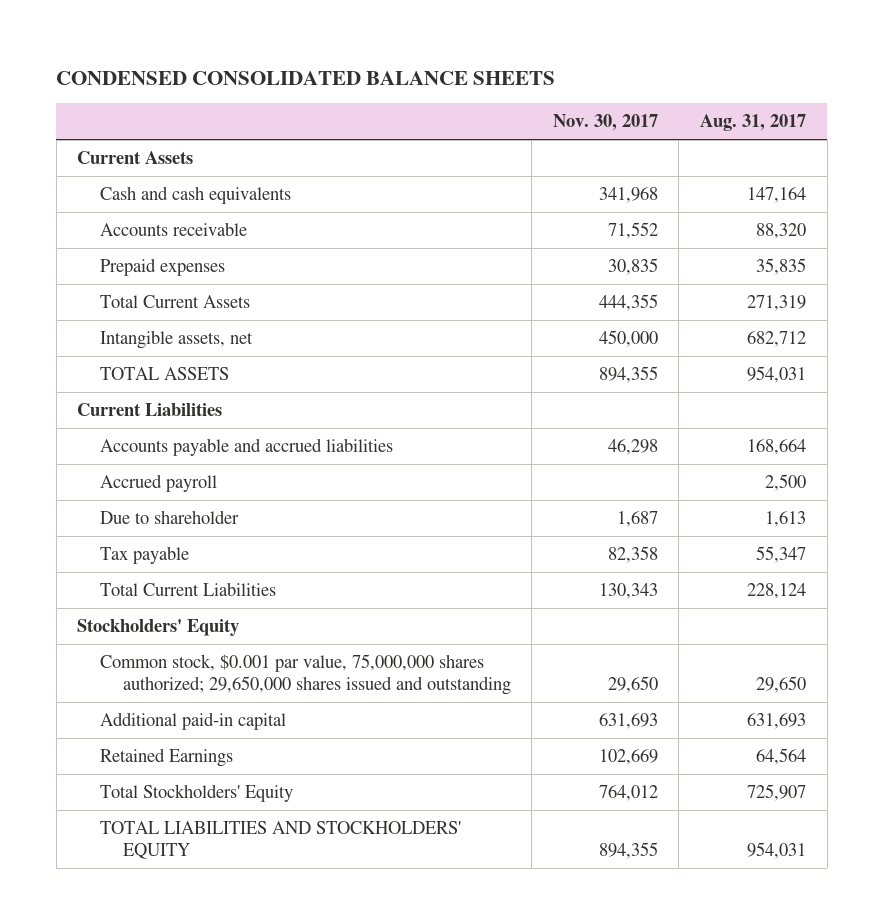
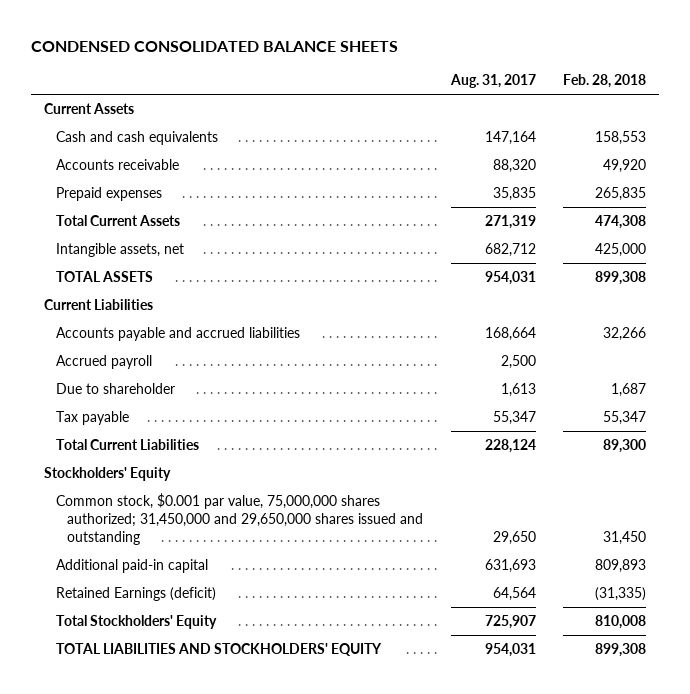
[552,114,658,132] Nov. 30, 2017 -> none
none -> [562,74,646,89] Feb. 28, 2018
[99,654,511,695] Common stock, $0.001 par value, 75,000,000 shares authorized; 29,650,000 shares issued and outstanding -> [55,493,424,545] Common stock, $0.001 par value, 75,000,000 shares authorized; 31,450,000 and 29,650,000 shares issued and outstanding
[99,748,233,768] Retained Earnings -> [55,587,216,602] Retained Earnings (deficit)

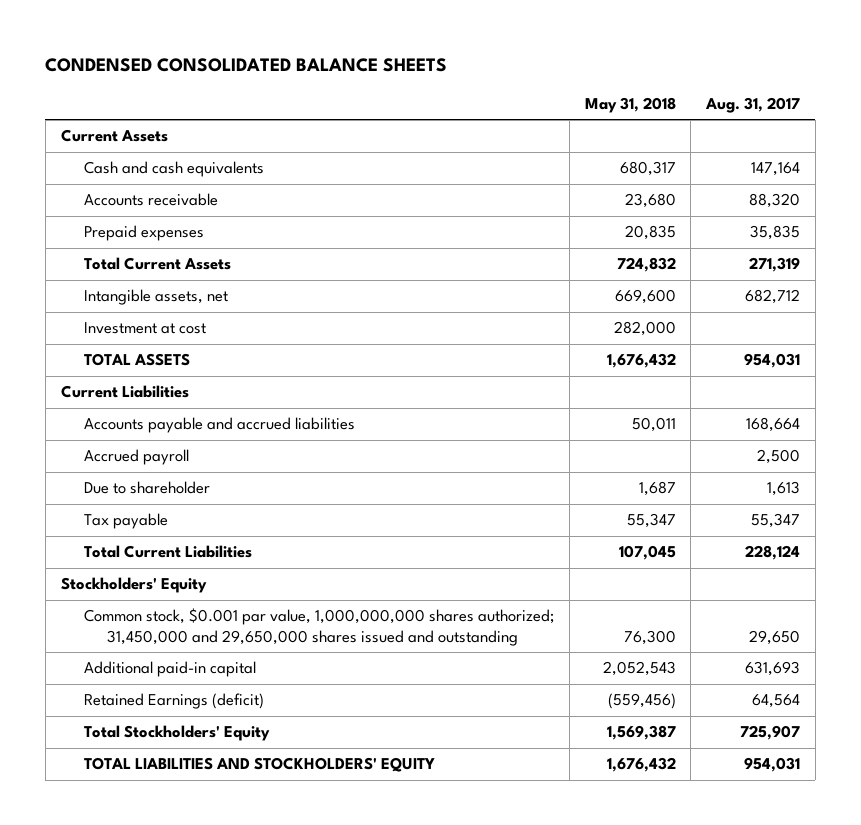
[562,74,646,89] Feb. 28, 2018 -> none
none -> [584,96,676,113] May 31, 2018
none -> [84,322,207,335] Investment at cost
[55,493,424,545] Common stock, $0.001 par value, 75,000,000 shares authorized; 31,450,000 and 29,650,000 shares issued and outstanding -> [84,608,555,646] Common stock, $0.001 par value, 1,000,000,000 shares authorized; 31,450,000 and 29,650,000 shares issued and outstanding

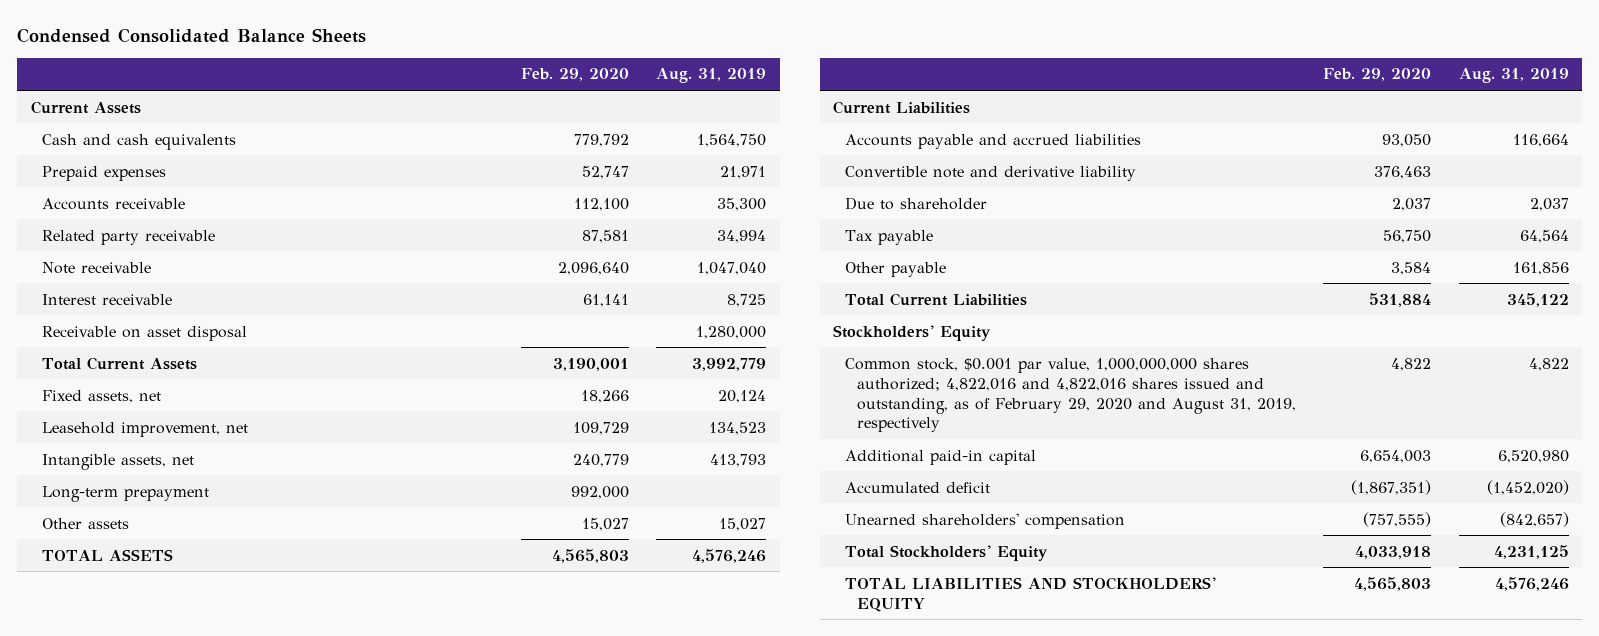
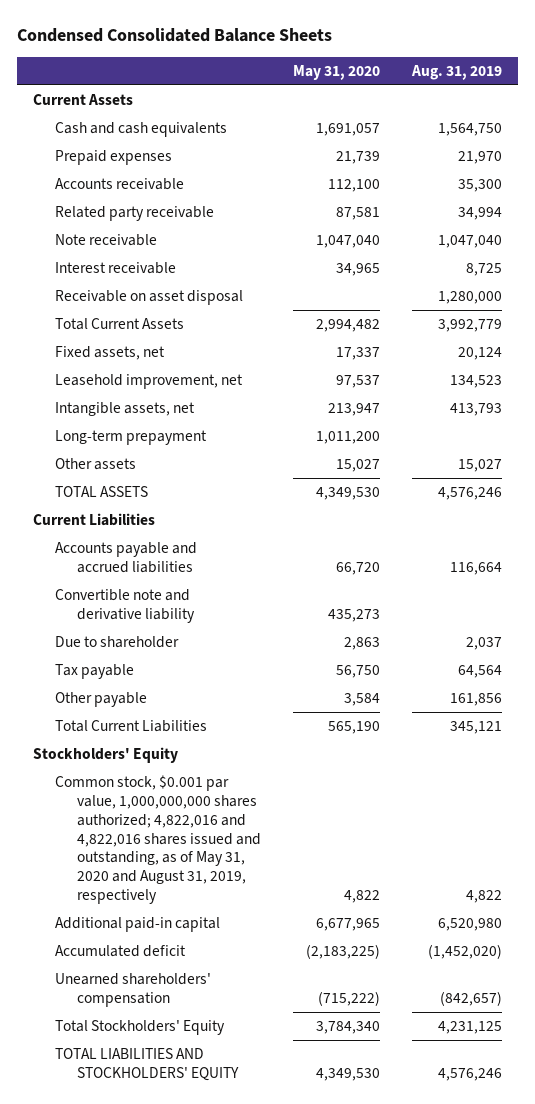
[520,68,629,82] Feb. 29, 2020 -> none
none -> [293,65,381,81] May 31, 2020
[719,165,766,179] 21,971 -> [457,151,502,165] 21,970
[1506,292,1569,307] 345,122 -> [449,721,502,735] 345,121
[845,357,1297,433] Common stock, $0.001 par value, 1,000,000,000 shares authorized; 4,822,016 and 4,822,016 shares issued and outstanding, as of February 29, 2020 and August 31, 2019, respectively -> [55,775,262,905] Common stock, $0.001 par value, 1,000,000,000 shares authorized; 4,822,016 and 4,822,016 shares issued and outstanding, as of May 31, 2020 and August 31, 2019, respectively

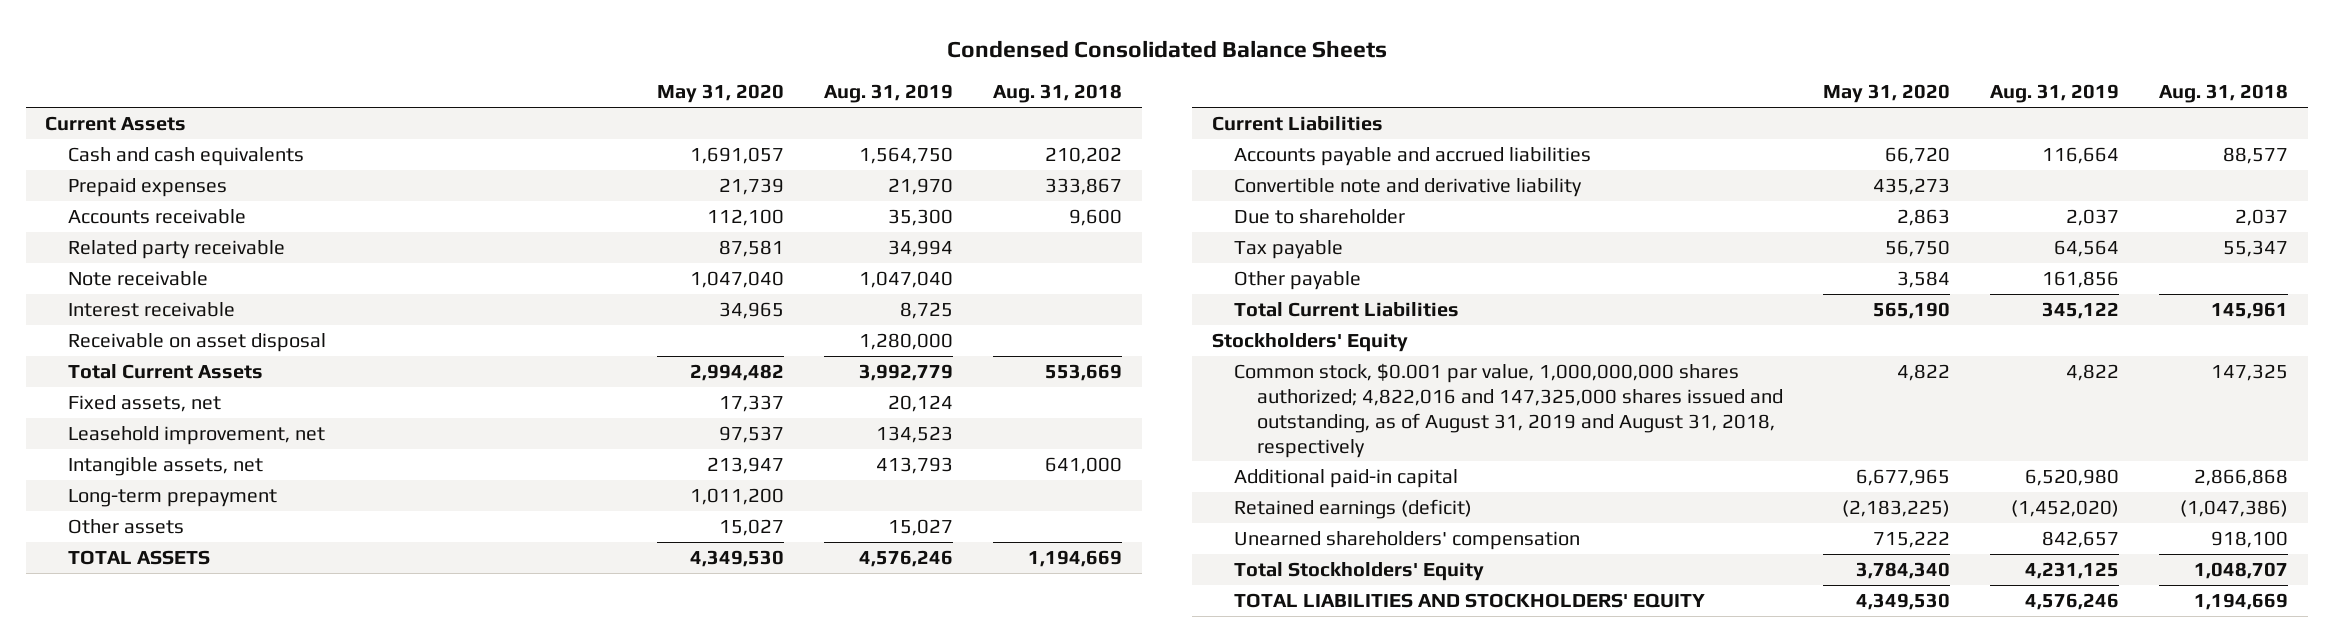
none -> [992,84,1122,104] Aug. 31, 2018
[449,721,502,735] 345,121 -> [2042,301,2120,319] 345,122
[55,775,262,905] Common stock, $0.001 par value, 1,000,000,000 shares authorized; 4,822,016 and 4,822,016 shares issued and outstanding, as of May 31, 2020 and August 31, 2019, respectively -> [1234,362,1784,458] Common stock, $0.001 par value, 1,000,000,000 shares authorized; 4,822,016 and 147,325,000 shares issued and outstanding, as of August 31, 2019 and August 31, 2018, respectively
[55,945,187,958] Accumulated deficit -> [1234,498,1473,519] Retained earnings (deficit)
[318,990,381,1006] (715,222) -> [1873,530,1951,548] 715,222
[439,990,502,1006] (842,657) -> [2042,530,2120,548] 842,657

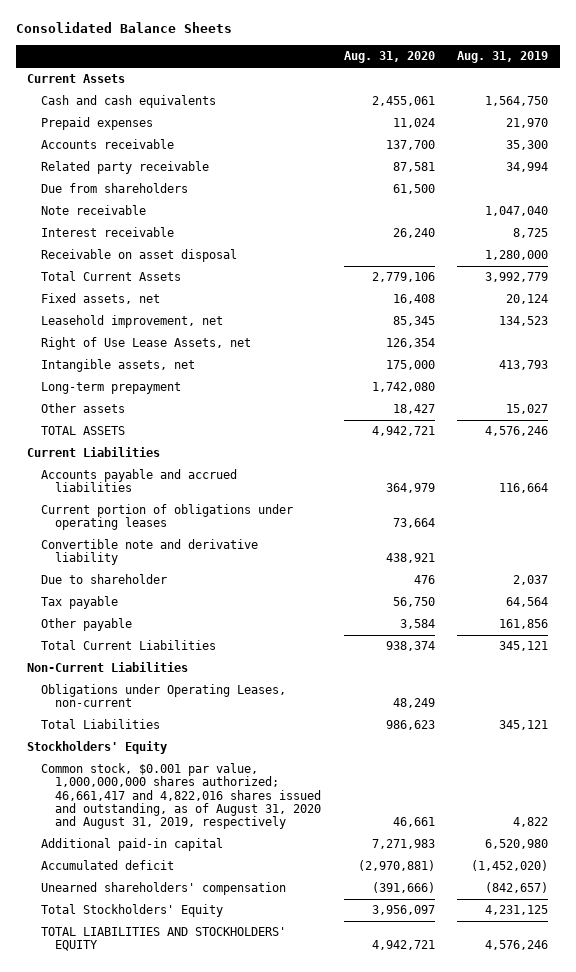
[946,39,1387,58] Condensed Consolidated Balance Sheets -> [15,22,232,34] Consolidated Balance Sheets
[656,84,784,104] May 31, 2020 -> none
[992,84,1122,104] Aug. 31, 2018 -> none
none -> [343,51,435,64] Aug. 31, 2020
none -> [41,183,189,194] Due from shareholders
none -> [41,337,252,351] Right of Use Lease Assets, net
none -> [41,504,294,531] Current portion of obligations under operating leases
[2042,301,2120,319] 345,122 -> [499,641,549,652] 345,121
none -> [27,662,189,673] Non-Current Liabilities
none -> [41,684,287,708] Obligations under Operating Leases, non-current
none -> [41,719,161,730] Total Liabilities
[1234,362,1784,458] Common stock, $0.001 par value, 1,000,000,000 shares authorized; 4,822,016 and 147,325,000 shares issued and outstanding, as of August 31, 2019 and August 31, 2018, respectively -> [41,763,322,830] Common stock, $0.001 par value, 1,000,000,000 shares authorized; 46,661,417 and 4,822,016 shares issued and outstanding, as of August 31, 2020 and August 31, 2019, respectively
[1234,498,1473,519] Retained earnings (deficit) -> [41,860,175,871] Accumulated deficit
[2042,530,2120,548] 842,657 -> [485,882,549,894] (842,657)

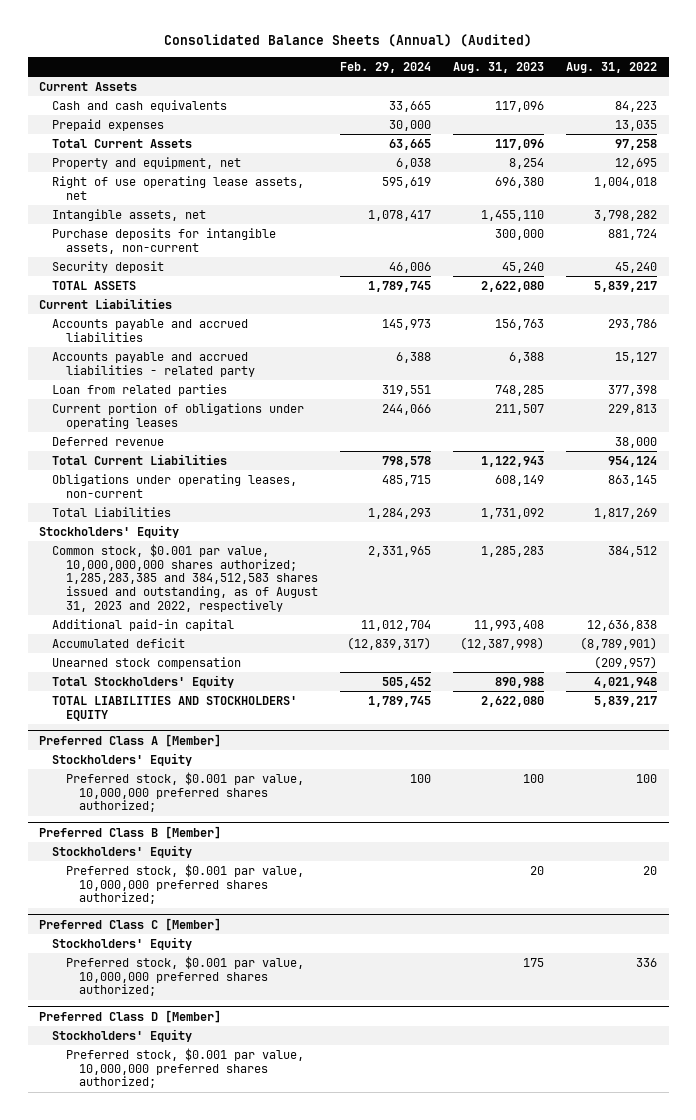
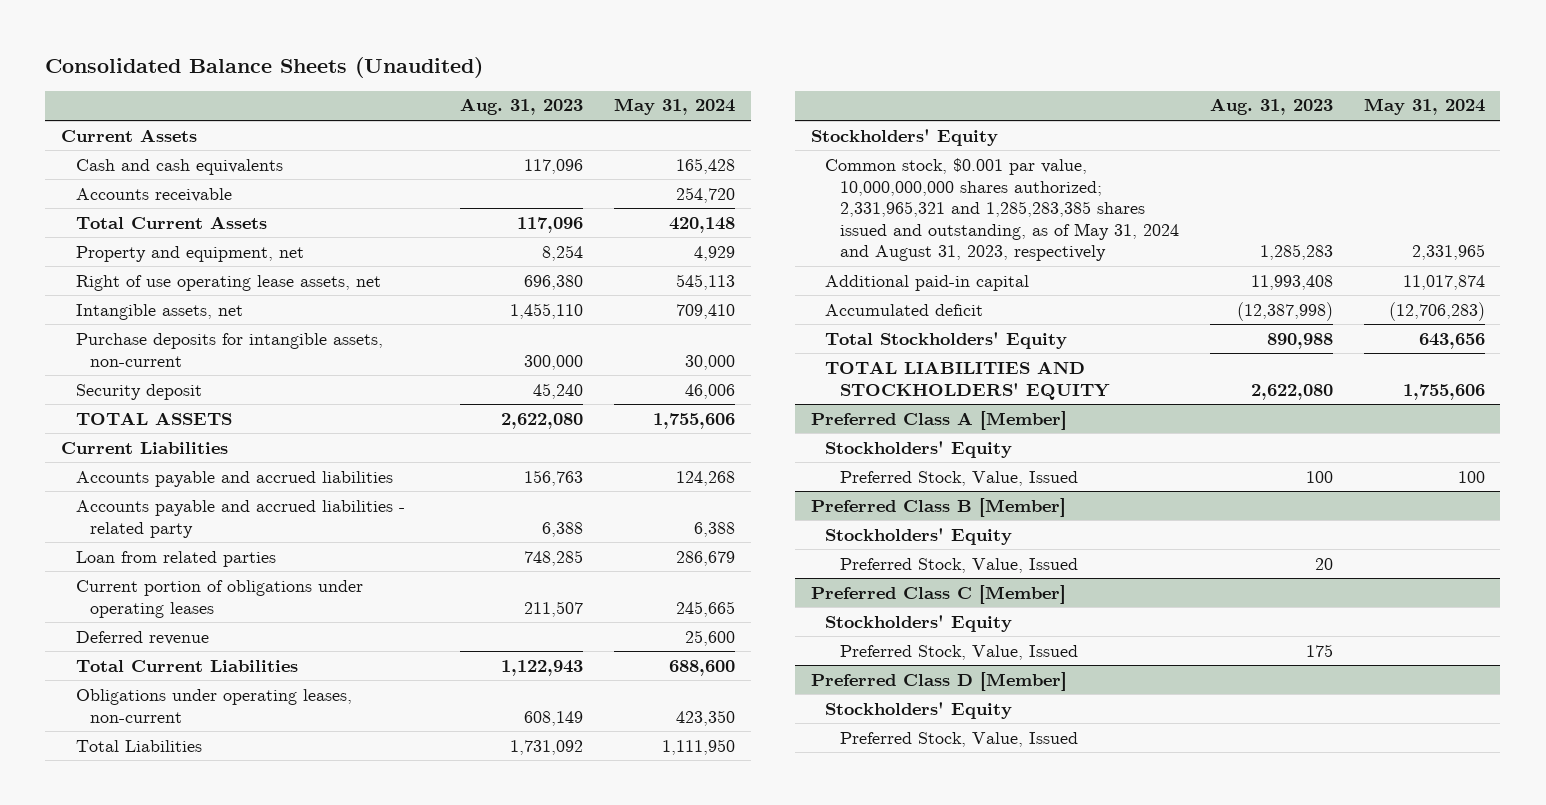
[164,34,533,48] Consolidated Balance Sheets (Annual) (Audited) -> [45,56,484,78] Consolidated Balance Sheets (Unaudited)
[339,61,431,73] Feb. 29, 2024 -> none
[566,61,658,73] Aug. 31, 2022 -> none
none -> [614,98,736,116] May 31, 2024
[52,118,165,131] Prepaid expenses -> none
none -> [75,187,232,202] Accounts receivable
[52,543,318,612] Common stock, $0.001 par value, 10,000,000,000 shares authorized; 1,285,283,385 and 384,512,583 shares issued and outstanding, as of August 31, 2023 and 2022, respectively -> [825,157,1180,262] Common stock, $0.001 par value, 10,000,000,000 shares authorized; 2,331,965,321 and 1,285,283,385 shares issued and outstanding, as of May 31, 2024 and August 31, 2023, respectively
[52,656,242,669] Unearned stock compensation -> none
[65,771,304,813] Preferred stock, $0.001 par value, 10,000,000 preferred shares authorized; -> [840,470,1079,486] Preferred Stock, Value, Issued
[65,863,304,905] Preferred stock, $0.001 par value, 10,000,000 preferred shares authorized; -> [840,557,1079,573] Preferred Stock, Value, Issued
[65,955,304,997] Preferred stock, $0.001 par value, 10,000,000 preferred shares authorized; -> [840,644,1079,660] Preferred Stock, Value, Issued
[65,1047,304,1089] Preferred stock, $0.001 par value, 10,000,000 preferred shares authorized; -> [840,731,1079,747] Preferred Stock, Value, Issued

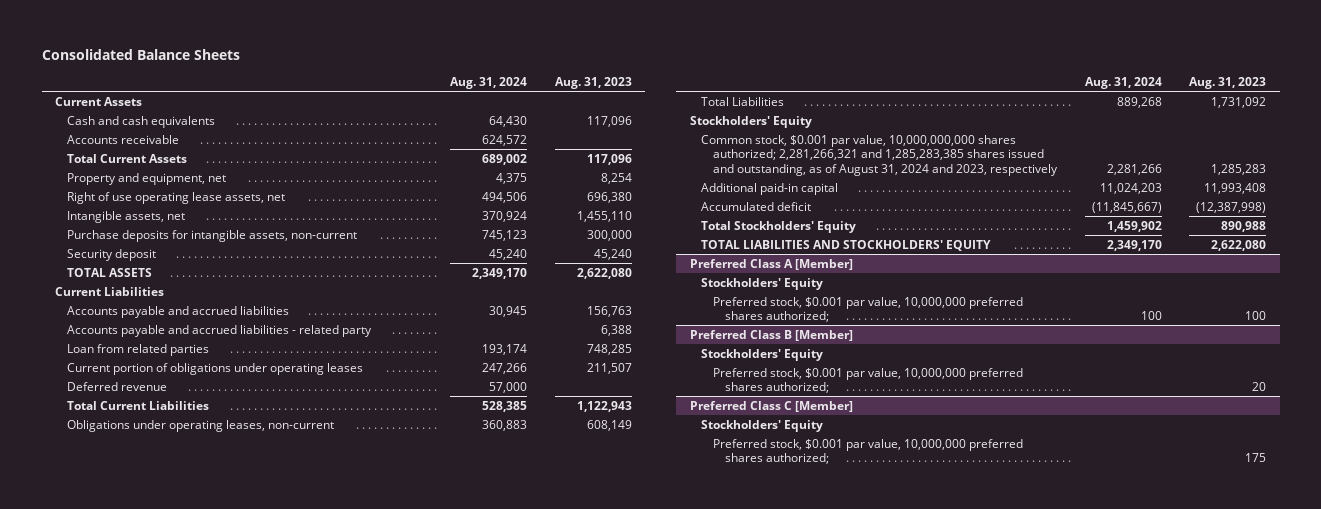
[45,56,484,78] Consolidated Balance Sheets (Unaudited) -> [41,49,240,61] Consolidated Balance Sheets
[614,98,736,116] May 31, 2024 -> none
none -> [450,77,528,90] Aug. 31, 2024
[825,157,1180,262] Common stock, $0.001 par value, 10,000,000,000 shares authorized; 2,331,965,321 and 1,285,283,385 shares issued and outstanding, as of May 31, 2024 and August 31, 2023, respectively -> [701,134,1059,176] Common stock, $0.001 par value, 10,000,000,000 shares authorized; 2,281,266,321 and 1,285,283,385 shares issued and outstanding, as of August 31, 2024 and 2023, respectively
[840,470,1079,486] Preferred Stock, Value, Issued -> [713,296,1024,323] Preferred stock, $0.001 par value, 10,000,000 preferred shares authorized;
[840,557,1079,573] Preferred Stock, Value, Issued -> [713,367,1024,394] Preferred stock, $0.001 par value, 10,000,000 preferred shares authorized;
[810,671,1067,691] Preferred Class D [Member] -> none
[825,701,1013,719] Stockholders' Equity -> none
[840,731,1079,747] Preferred Stock, Value, Issued -> none
[840,644,1079,660] Preferred Stock, Value, Issued -> [713,438,1024,465] Preferred stock, $0.001 par value, 10,000,000 preferred shares authorized;

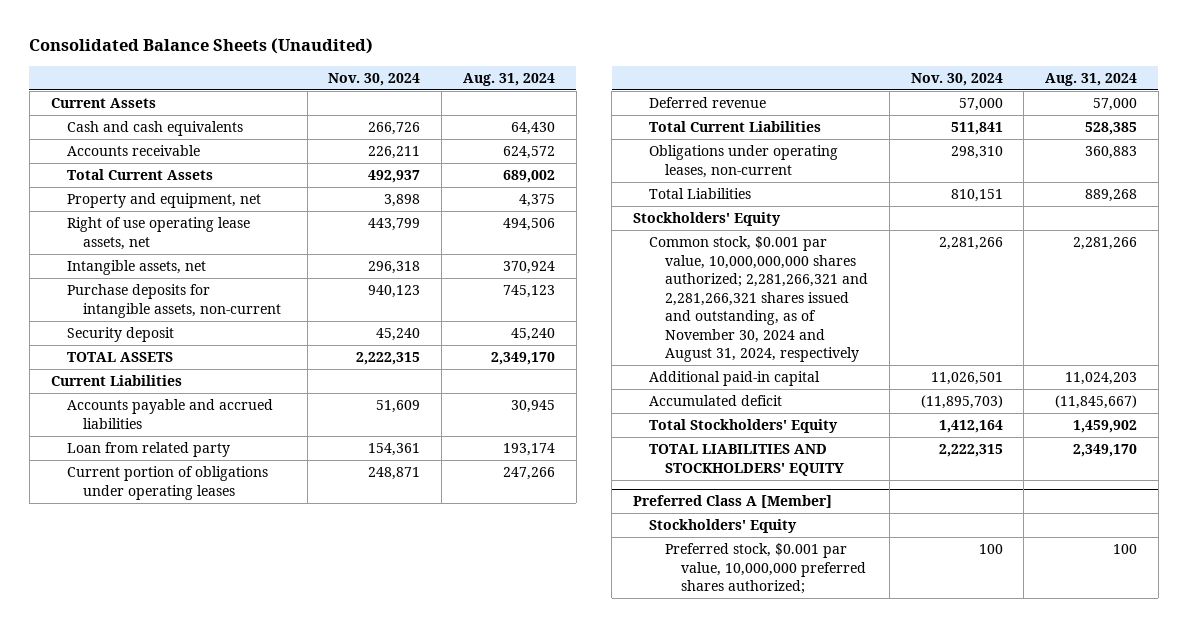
[41,49,240,61] Consolidated Balance Sheets -> [29,38,374,55] Consolidated Balance Sheets (Unaudited)
[554,77,632,90] Aug. 31, 2023 -> none
none -> [328,72,421,86] Nov. 30, 2024
[67,324,373,337] Accounts payable and accrued liabilities - related party -> none
[67,343,210,356] Loan from related parties -> [66,442,230,458] Loan from related party
[701,134,1059,176] Common stock, $0.001 par value, 10,000,000,000 shares authorized; 2,281,266,321 and 1,285,283,385 shares issued and outstanding, as of August 31, 2024 and 2023, respectively -> [649,236,869,362] Common stock, $0.001 par value, 10,000,000,000 shares authorized; 2,281,266,321 and 2,281,266,321 shares issued and outstanding, as of November 30, 2024 and August 31, 2024, respectively
[689,329,853,341] Preferred Class B [Member] -> none
[701,348,824,361] Stockholders' Equity -> none
[713,367,1024,394] Preferred stock, $0.001 par value, 10,000,000 preferred shares authorized; -> none
[689,400,853,412] Preferred Class C [Member] -> none
[701,419,824,432] Stockholders' Equity -> none
[713,438,1024,465] Preferred stock, $0.001 par value, 10,000,000 preferred shares authorized; -> none

